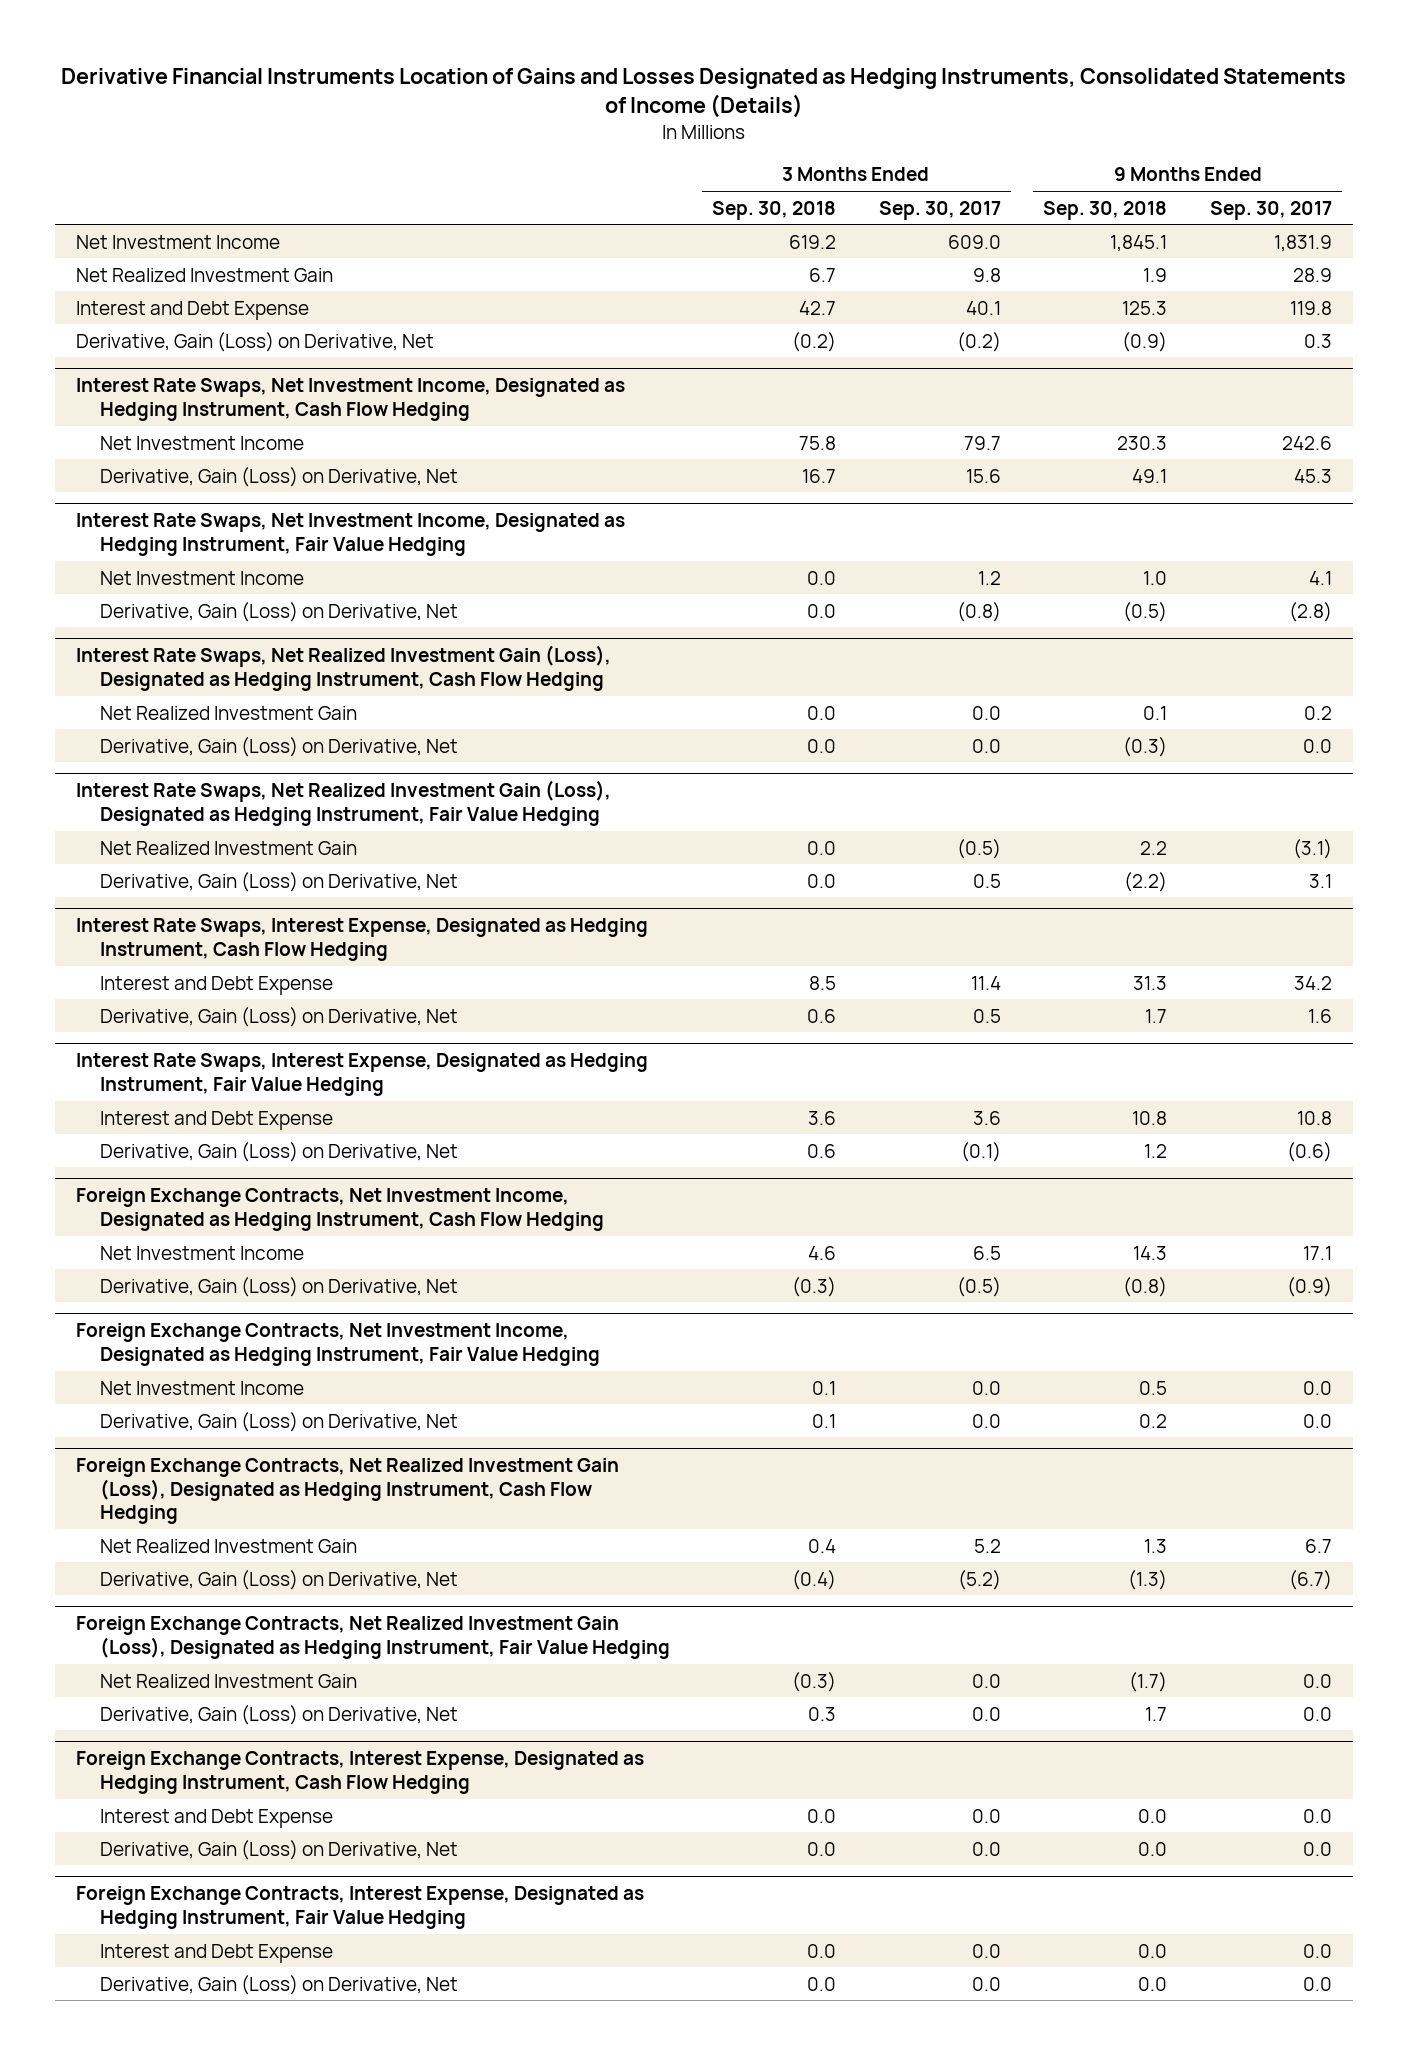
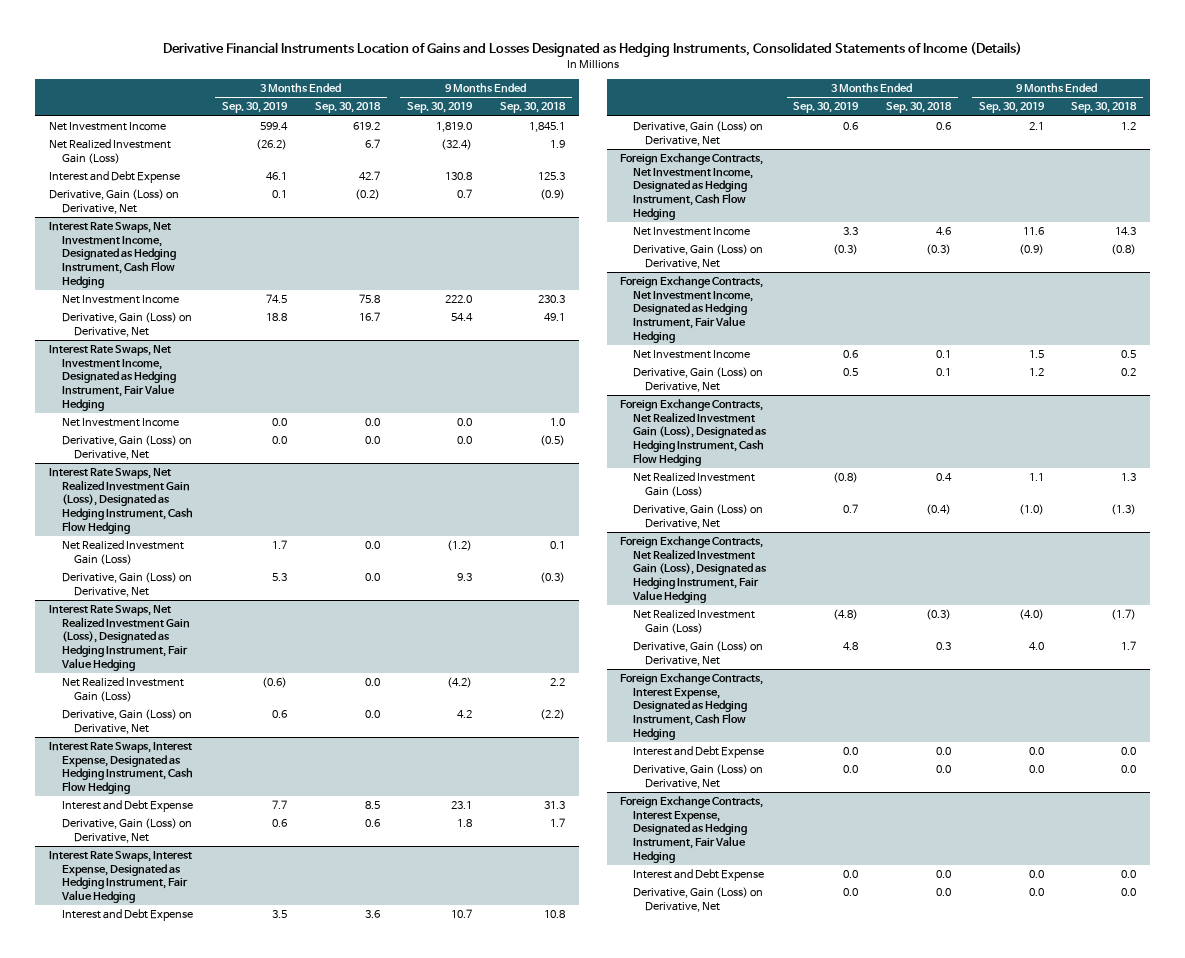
[878,200,1001,220] Sep. 30, 2017 -> none
[1209,200,1332,220] Sep. 30, 2017 -> none
none -> [222,102,289,114] Sep. 30, 2019
none -> [407,102,474,114] Sep. 30, 2019
[75,267,333,282] Net Realized Investment Gain -> [49,139,172,164] Net Realized Investment Gain (Loss)
[99,705,357,720] Net Realized Investment Gain -> [61,540,184,565] Net Realized Investment Gain (Loss)
[99,840,357,855] Net Realized Investment Gain -> [61,677,184,702] Net Realized Investment Gain (Loss)
[99,1538,357,1553] Net Realized Investment Gain -> [632,472,755,497] Net Realized Investment Gain (Loss)
[99,1673,357,1688] Net Realized Investment Gain -> [632,609,755,634] Net Realized Investment Gain (Loss)

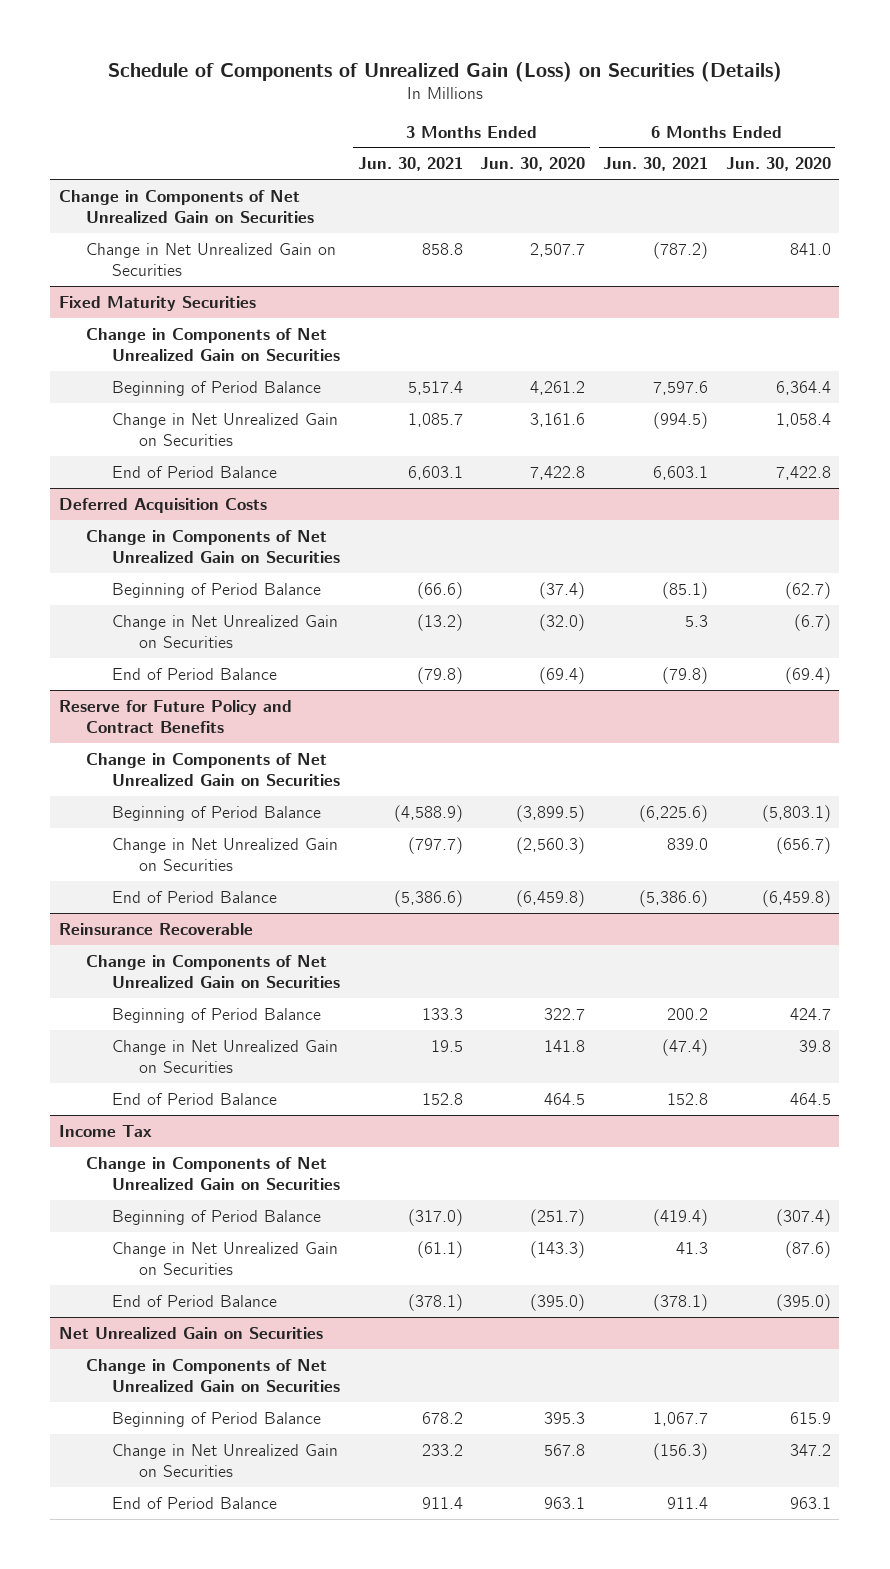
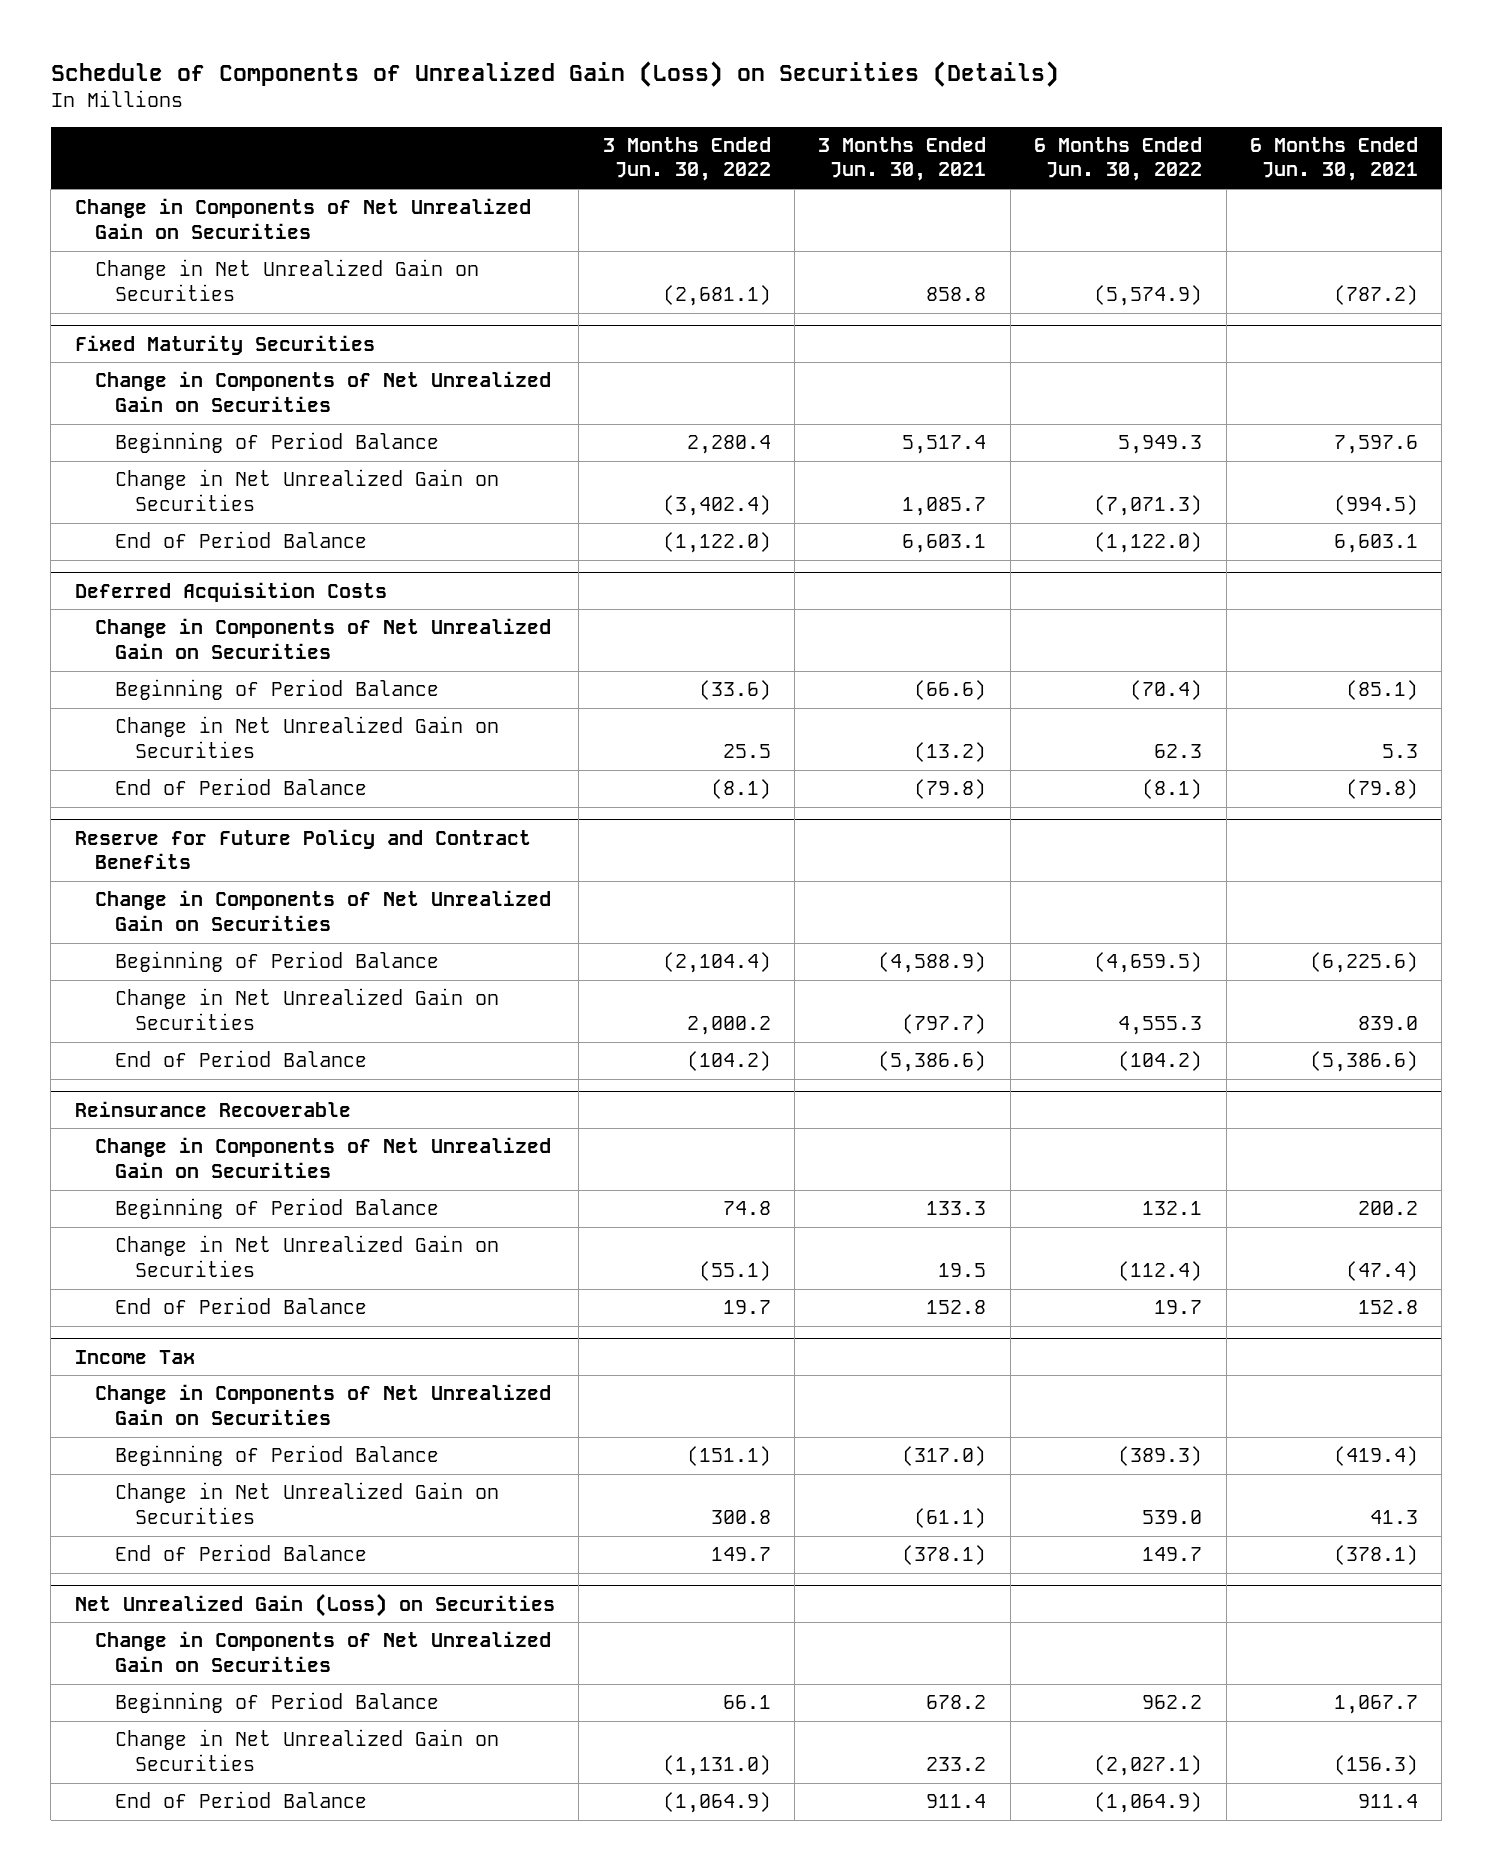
[480,157,586,172] Jun. 30, 2020 -> none
[725,157,831,172] Jun. 30, 2020 -> none
none -> [602,136,771,182] 3 Months Ended Jun. 30, 2022
none -> [1034,136,1203,182] 6 Months Ended Jun. 30, 2022
[59,1326,324,1339] Net Unrealized Gain on Securities -> [74,1592,555,1617] Net Unrealized Gain (Loss) on Securities

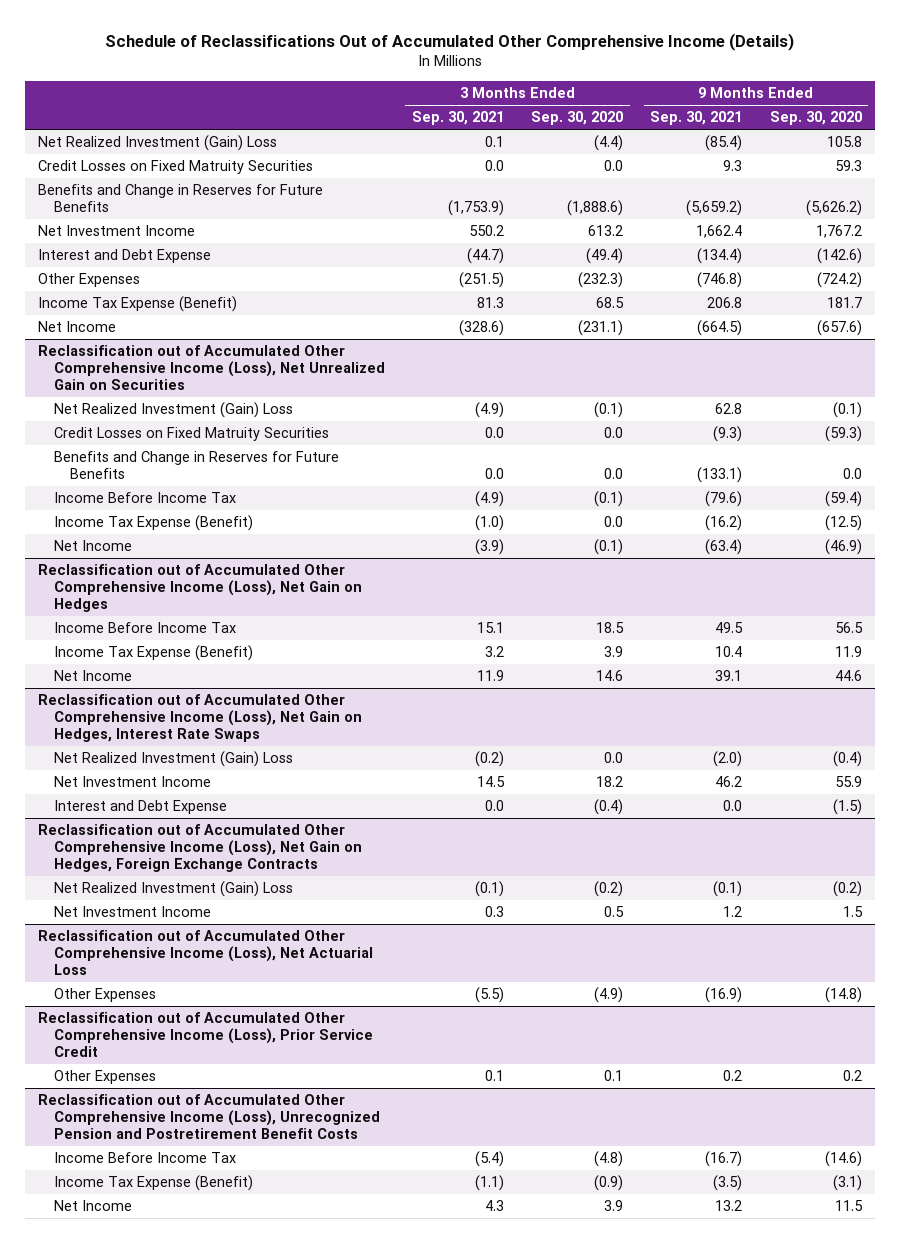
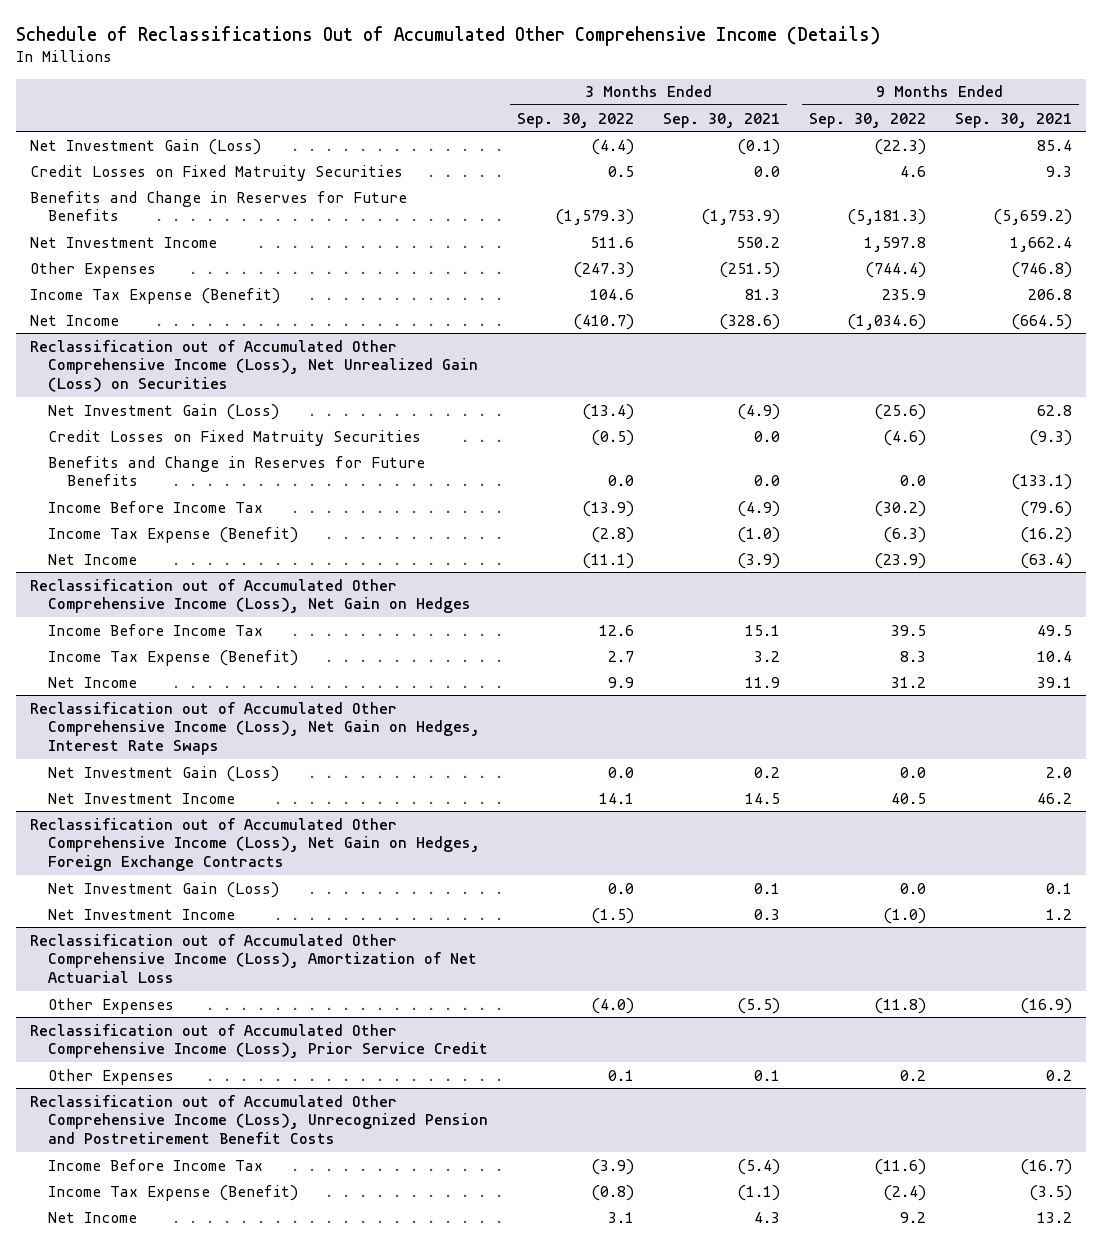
[531,111,624,126] Sep. 30, 2020 -> none
[769,111,862,126] Sep. 30, 2020 -> none
none -> [517,112,635,128] Sep. 30, 2022
none -> [808,112,926,128] Sep. 30, 2022
[38,135,278,152] Net Realized Investment (Gain) Loss -> [30,138,262,155] Net Investment Gain (Loss)
[485,136,505,148] 0.1 -> [737,138,781,155] (0.1)
[705,135,743,152] (85.4) -> [1036,139,1072,151] 85.4
[38,249,212,264] Interest and Debt Expense -> none
[38,345,385,390] Reclassification out of Accumulated Other Comprehensive Income (Loss), Net Unrealized Gain on Securities -> [30,339,479,393] Reclassification out of Accumulated Other Comprehensive Income (Loss), Net Unrealized Gain (Loss) on Securities
[53,402,293,419] Net Realized Investment (Gain) Loss -> [48,403,280,420] Net Investment Gain (Loss)
[53,751,293,768] Net Realized Investment (Gain) Loss -> [48,765,280,782] Net Investment Gain (Loss)
[475,751,505,768] (0.2) -> [754,766,781,778] 0.2
[713,751,743,768] (2.0) -> [1045,766,1072,778] 2.0
[53,800,227,815] Interest and Debt Expense -> none
[53,881,293,898] Net Realized Investment (Gain) Loss -> [48,881,280,898] Net Investment Gain (Loss)
[475,881,505,898] (0.1) -> [754,882,781,894] 0.1
[713,881,743,898] (0.1) -> [1045,882,1072,894] 0.1
[38,930,373,975] Reclassification out of Accumulated Other Comprehensive Income (Loss), Net Actuarial Loss -> [30,933,478,984] Reclassification out of Accumulated Other Comprehensive Income (Loss), Amortization of Net Actuarial Loss

